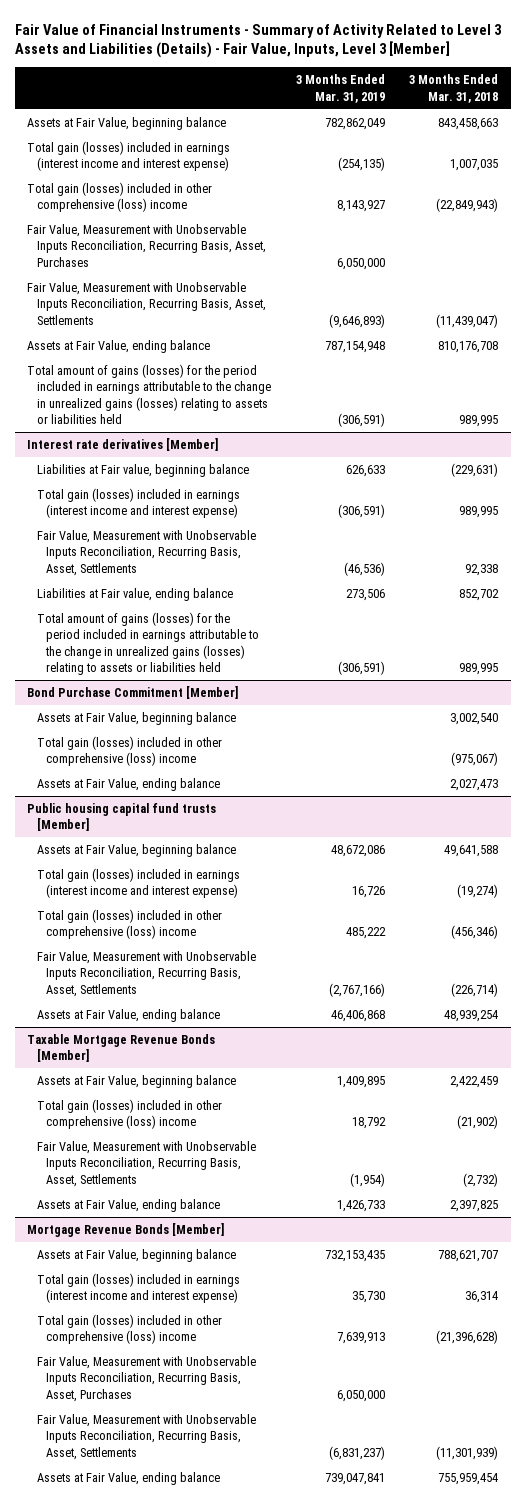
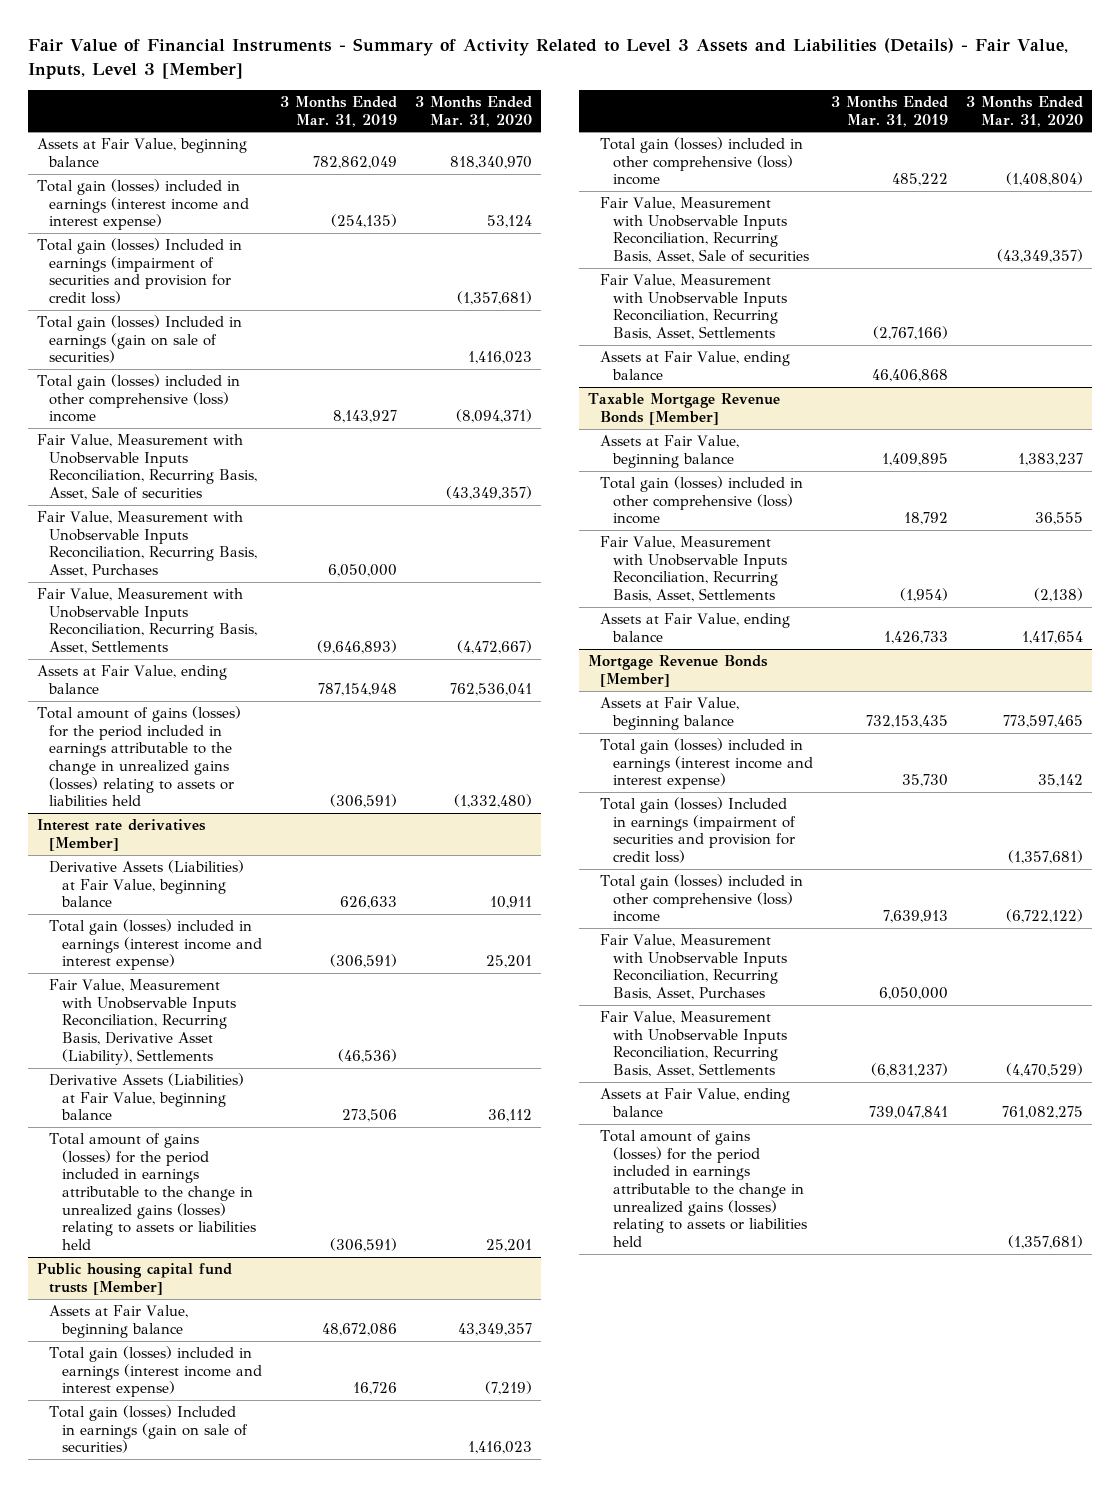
[409,74,499,103] 3 Months Ended Mar. 31, 2018 -> none
none -> [415,96,533,127] 3 Months Ended Mar. 31, 2020
none -> [37,238,243,305] Total gain (losses) Included in earnings (impairment of securities and provision for credit loss)
none -> [37,315,243,364] Total gain (losses) Included in earnings (gain on sale of securities)
none -> [37,434,258,501] Fair Value, Measurement with Unobservable Inputs Reconciliation, Recurring Basis, Asset, Sale of securities
[36,464,249,478] Liabilities at Fair value, beginning balance -> [49,860,245,908] Derivative Assets (Liabilities) at Fair Value, beginning balance
[36,530,256,576] Fair Value, Measurement with Unobservable Inputs Reconciliation, Recurring Basis, Asset, Settlements -> [49,979,236,1065] Fair Value, Measurement with Unobservable Inputs Reconciliation, Recurring Basis, Derivative Asset (Liability), Settlements
[36,588,233,602] Liabilities at Fair value, ending balance -> [49,1073,245,1121] Derivative Assets (Liabilities) at Fair Value, beginning balance
[27,686,239,700] Bond Purchase Commitment [Member] -> none
[36,712,236,726] Assets at Fair Value, beginning balance -> none
[36,736,222,767] Total gain (losses) included in other comprehensive (loss) income -> none
[36,778,220,792] Assets at Fair Value, ending balance -> none
none -> [49,1405,248,1454] Total gain (losses) Included in earnings (gain on sale of securities)
none -> [600,197,809,264] Fair Value, Measurement with Unobservable Inputs Reconciliation, Recurring Basis, Asset, Sale of securities
none -> [600,797,796,864] Total gain (losses) Included in earnings (impairment of securities and provision for credit loss)
none -> [600,1130,807,1248] Total amount of gains (losses) for the period included in earnings attributable to the change in unrealized gains (losses) relating to assets or liabilities held

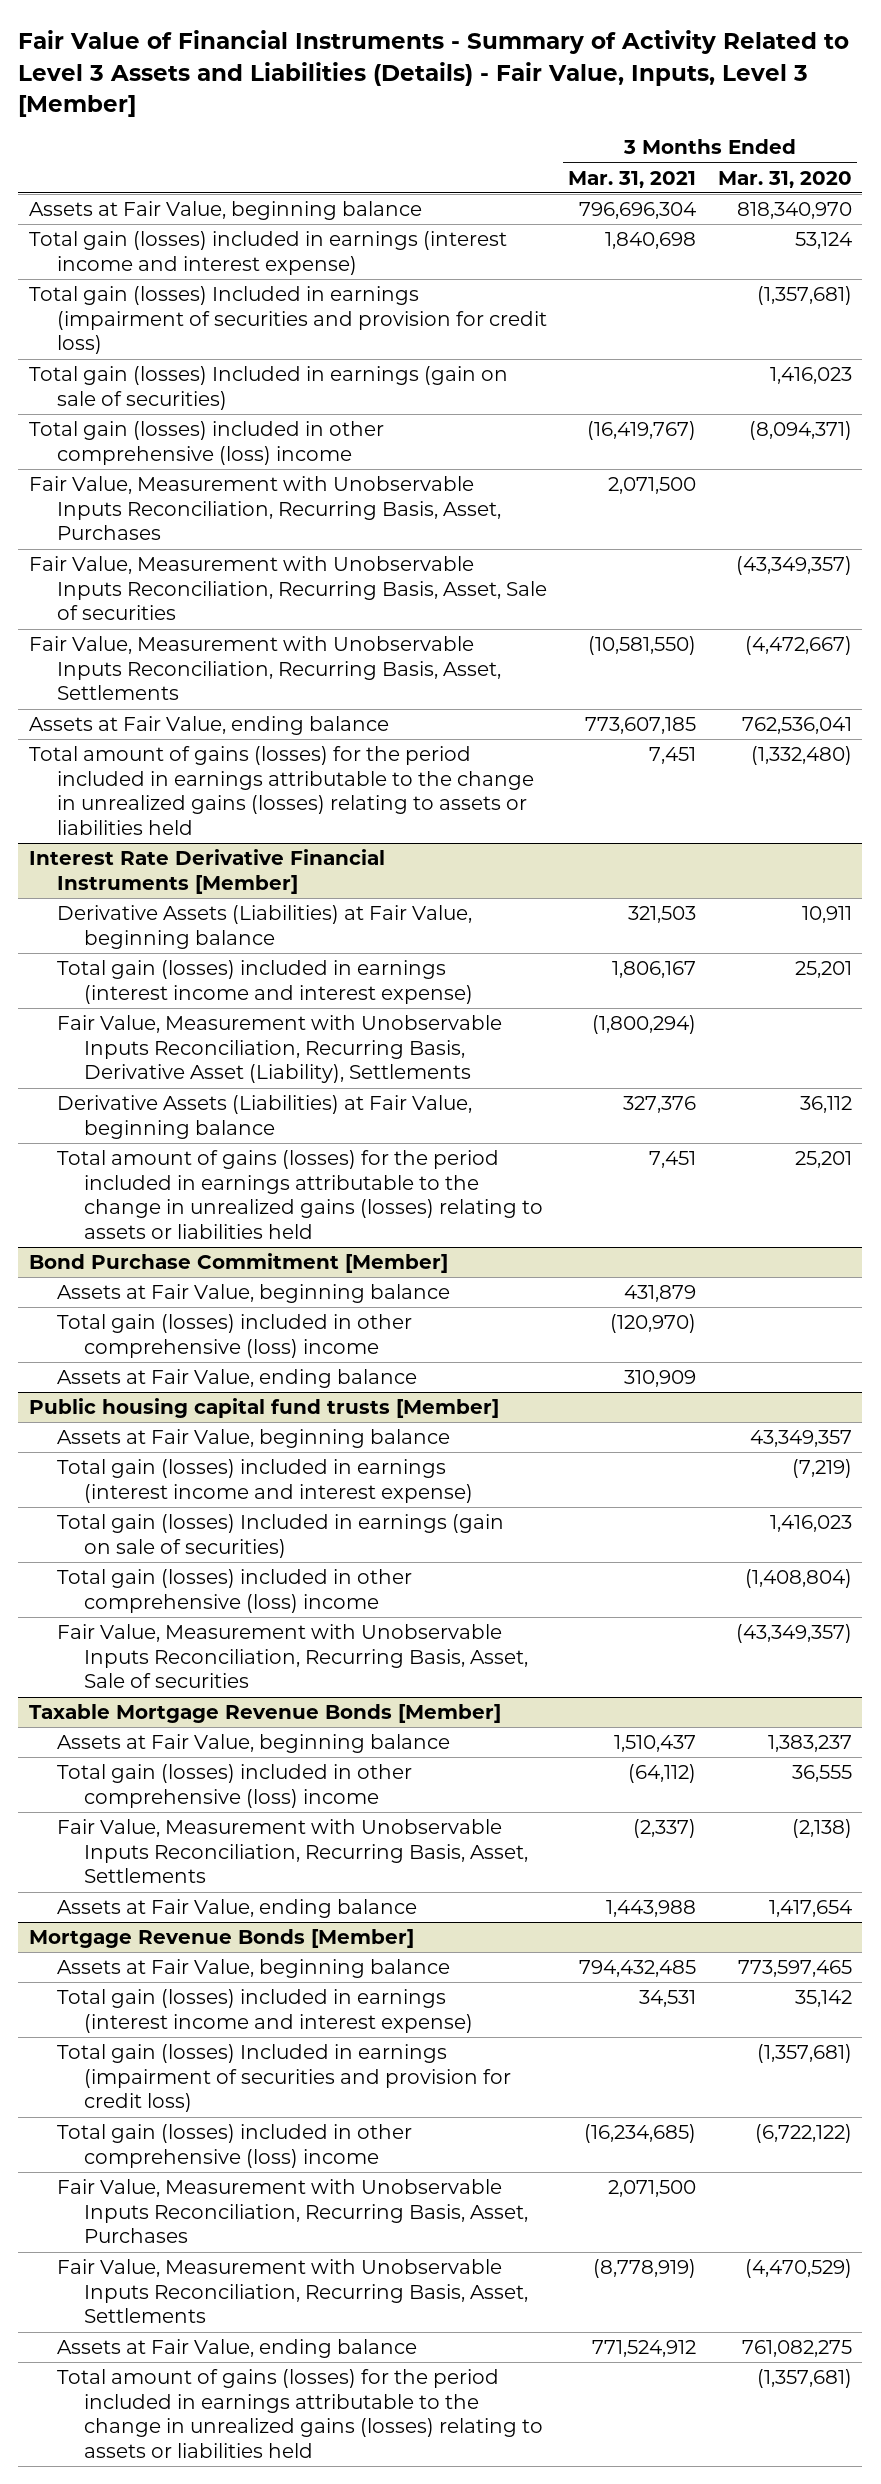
[279,96,397,127] 3 Months Ended Mar. 31, 2019 -> none
none -> [568,170,697,188] Mar. 31, 2021
[37,434,258,501] Fair Value, Measurement with Unobservable Inputs Reconciliation, Recurring Basis, Asset, Sale of securities -> [29,556,547,621] Fair Value, Measurement with Unobservable Inputs Reconciliation, Recurring Basis, Asset, Sale of securities
[37,819,207,851] Interest rate derivatives [Member] -> [29,849,386,894] Interest Rate Derivative Financial Instruments [Member]
none -> [29,1253,449,1274] Bond Purchase Commitment [Member]
none -> [56,1284,450,1304] Assets at Fair Value, beginning balance
none -> [56,1314,412,1358] Total gain (losses) included in other comprehensive (loss) income
none -> [56,1369,417,1389] Assets at Fair Value, ending balance
[600,274,787,341] Fair Value, Measurement with Unobservable Inputs Reconciliation, Recurring Basis, Asset, Settlements -> none
[600,351,791,380] Assets at Fair Value, ending balance -> none

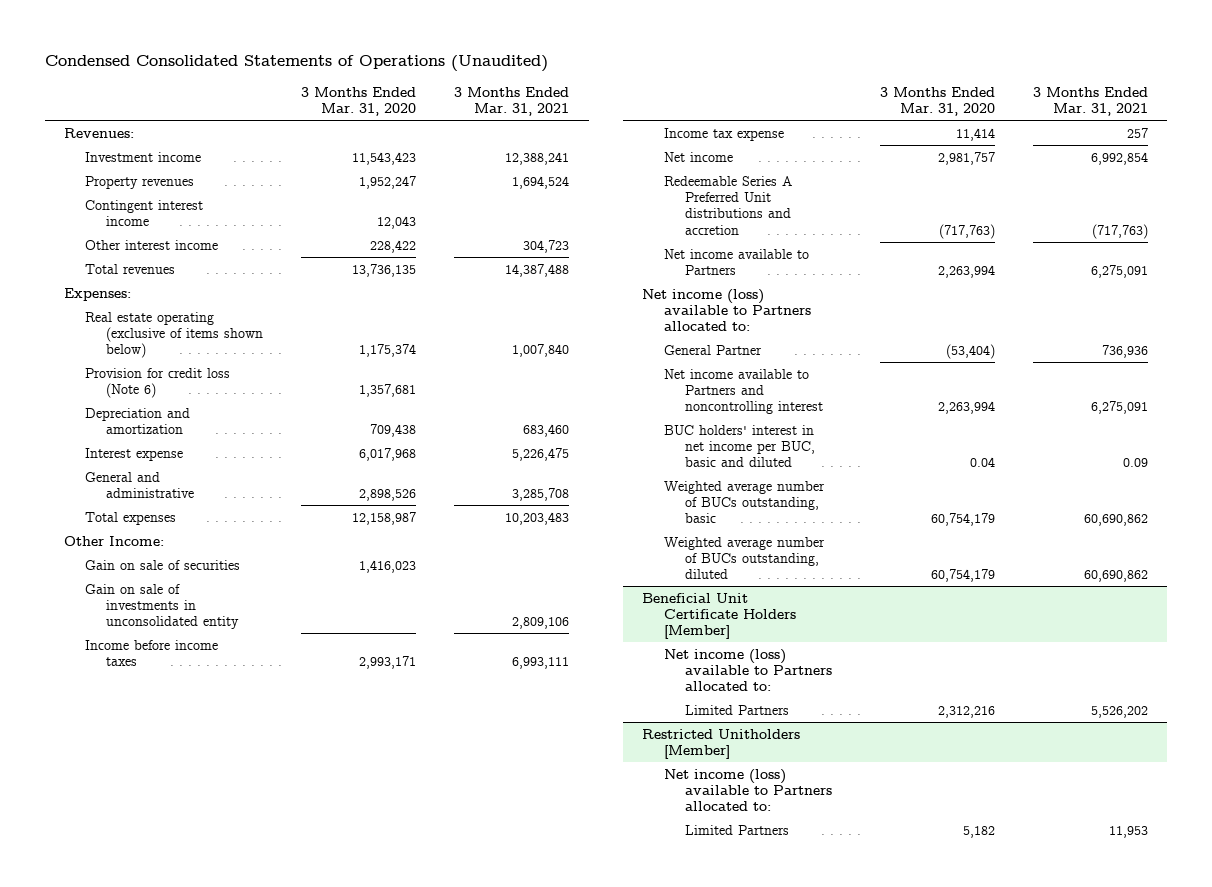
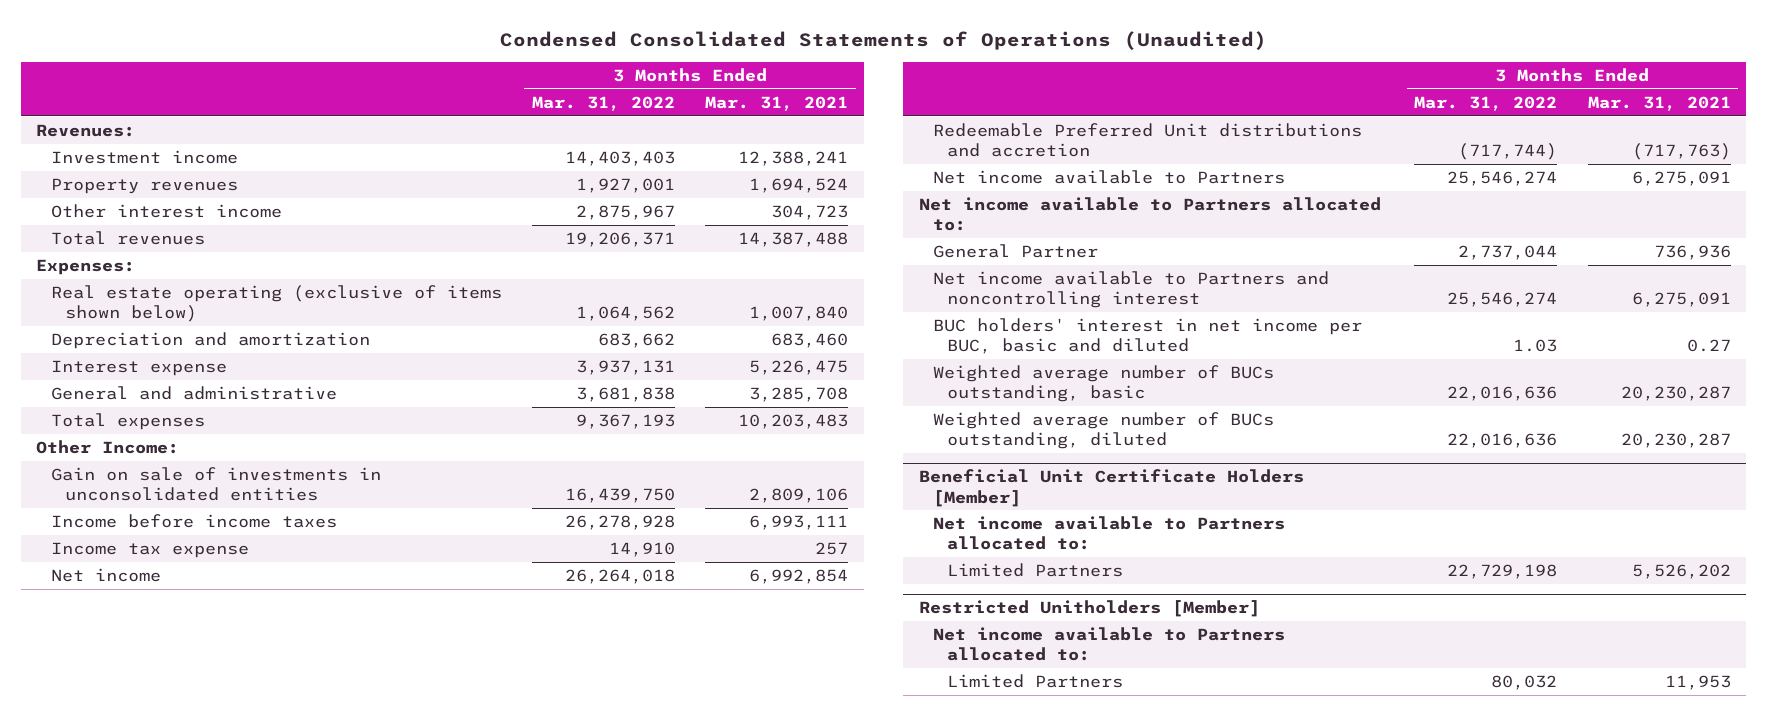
[301,86,417,116] 3 Months Ended Mar. 31, 2020 -> none
none -> [531,95,675,111] Mar. 31, 2022
[84,199,203,226] Contingent interest income -> none
[84,367,230,398] Provision for credit loss (Note 6) -> none
[84,559,240,570] Gain on sale of securities -> none
[84,583,240,630] Gain on sale of investments in unconsolidated entity -> [50,467,381,502] Gain on sale of investments in unconsolidated entities
[663,175,792,235] Redeemable Series A Preferred Unit distributions and accretion -> [932,123,1362,158] Redeemable Preferred Unit distributions and accretion
[642,288,811,332] Net income (loss) available to Partners allocated to: -> [918,197,1381,232] Net income available to Partners allocated to:
[1123,458,1149,468] 0.09 -> [1686,339,1731,353] 0.27
[1084,514,1149,527] 60,690,862 -> [1620,386,1731,402] 20,230,287
[1084,570,1149,583] 60,690,862 -> [1620,433,1731,449] 20,230,287
[663,648,832,692] Net income (loss) available to Partners allocated to: -> [932,516,1285,551] Net income available to Partners allocated to:
[663,768,832,812] Net income (loss) available to Partners allocated to: -> [932,627,1285,662] Net income available to Partners allocated to:

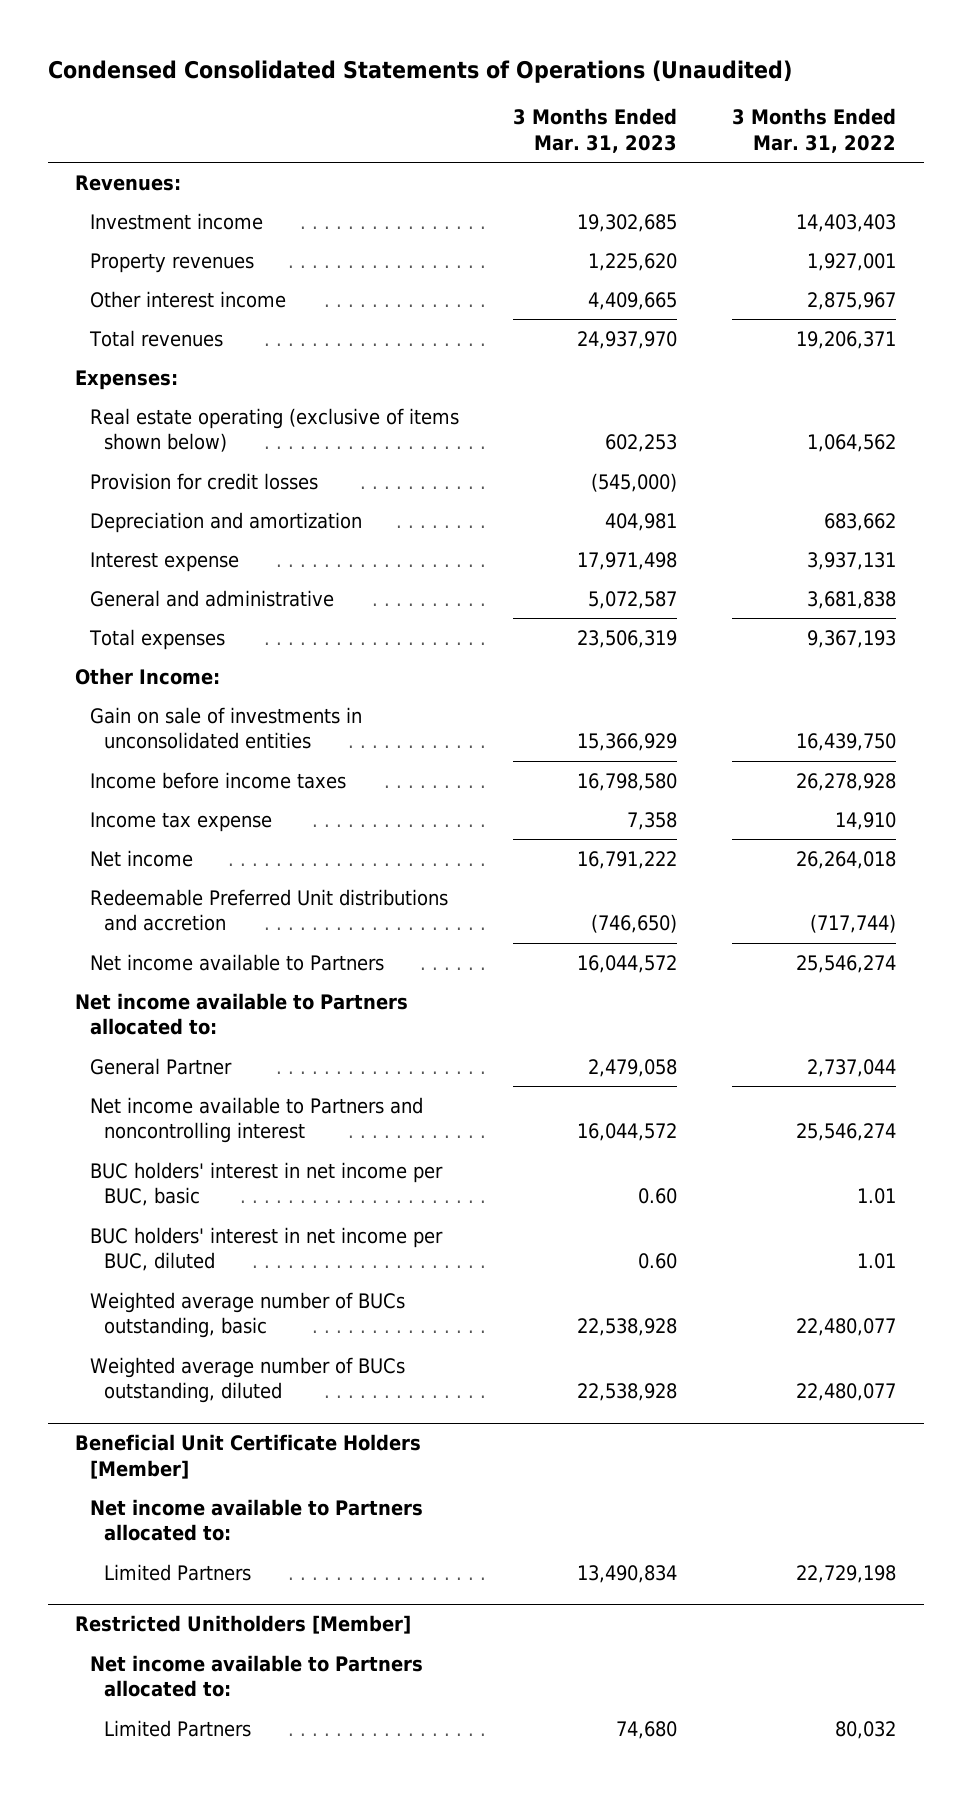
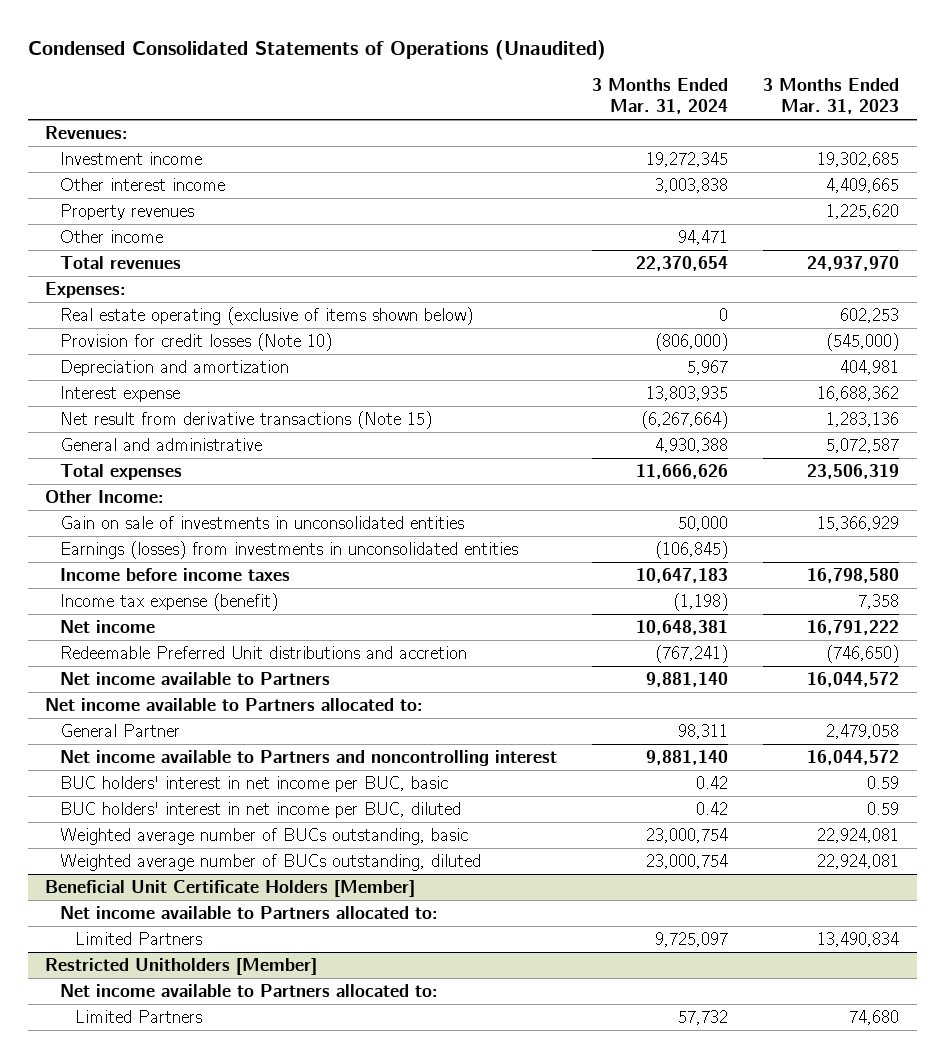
[732,108,897,153] 3 Months Ended Mar. 31, 2022 -> none
none -> [592,77,729,115] 3 Months Ended Mar. 31, 2024
[89,252,254,273] Property revenues -> [60,204,195,221] Property revenues
none -> [60,230,164,244] Other income
[89,472,318,490] Provision for credit losses -> [60,333,333,352] Provision for credit losses (Note 10)
[577,551,678,570] 17,971,498 -> [817,386,900,402] 16,688,362
none -> [60,411,433,430] Net result from derivative transactions (Note 15)
none -> [60,541,519,560] Earnings (losses) from investments in unconsolidated entities
[89,811,272,832] Income tax expense -> [60,593,279,612] Income tax expense (benefit)
[638,1188,678,1205] 0.60 -> [867,776,900,790] 0.59
[638,1253,678,1270] 0.60 -> [867,802,900,816] 0.59
[577,1318,678,1337] 22,538,928 -> [817,828,900,844] 22,924,081
[577,1383,678,1402] 22,538,928 -> [817,854,900,870] 22,924,081

